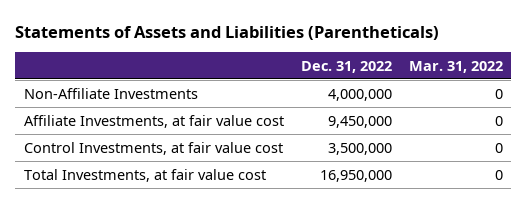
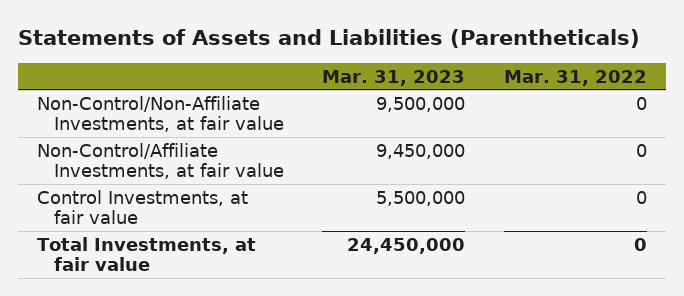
[300,60,392,73] Dec. 31, 2022 -> none
none -> [322,69,466,86] Mar. 31, 2023
[23,87,198,99] Non-Affiliate Investments -> [37,95,284,133] Non-Control/Non-Affiliate Investments, at fair value
[23,114,284,128] Affiliate Investments, at fair value cost -> [37,142,284,180] Non-Control/Affiliate Investments, at fair value
[23,141,283,155] Control Investments, at fair value cost -> [37,189,249,225] Control Investments, at fair value
[23,168,266,182] Total Investments, at fair value cost -> [37,236,257,272] Total Investments, at fair value

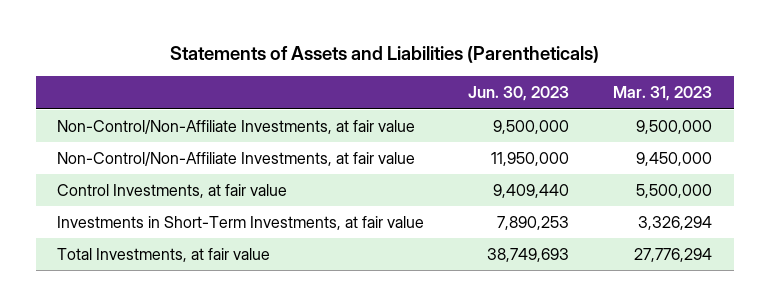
[503,69,647,86] Mar. 31, 2022 -> none
none -> [468,86,570,102] Jun. 30, 2023
[37,142,284,180] Non-Control/Affiliate Investments, at fair value -> [57,151,416,166] Non-Control/Non-Affiliate Investments, at fair value
none -> [57,215,425,230] Investments in Short-Term Investments, at fair value
[347,237,466,254] 24,450,000 -> [633,247,712,262] 27,776,294

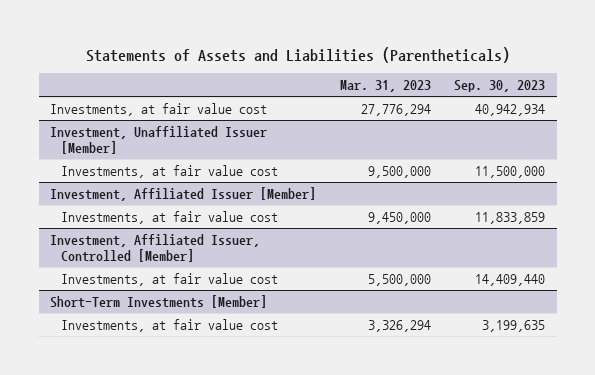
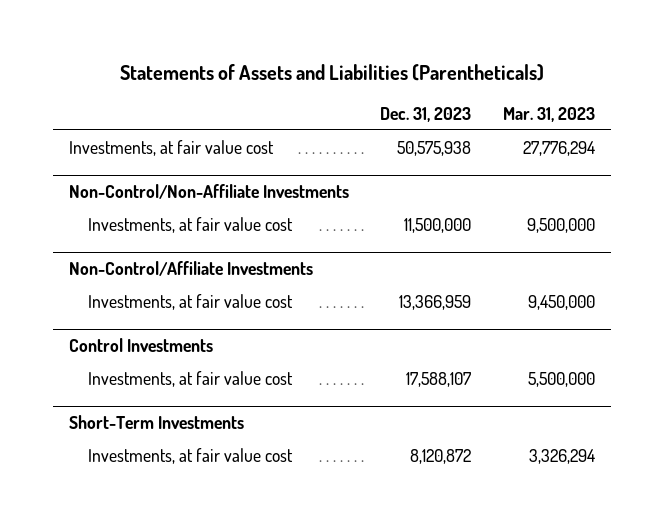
[454,79,546,92] Sep. 30, 2023 -> none
none -> [380,106,472,122] Dec. 31, 2023
[50,125,268,155] Investment, Unaffiliated Issuer [Member] -> [68,183,349,199] Non-Control/Non-Affiliate Investments
[50,186,317,201] Investment, Affiliated Issuer [Member] -> [68,260,313,276] Non-Control/Affiliate Investments
[50,233,261,263] Investment, Affiliated Issuer, Controlled [Member] -> [68,337,213,352] Control Investments
[50,294,268,308] Short-Term Investments [Member] -> [68,414,244,429] Short-Term Investments

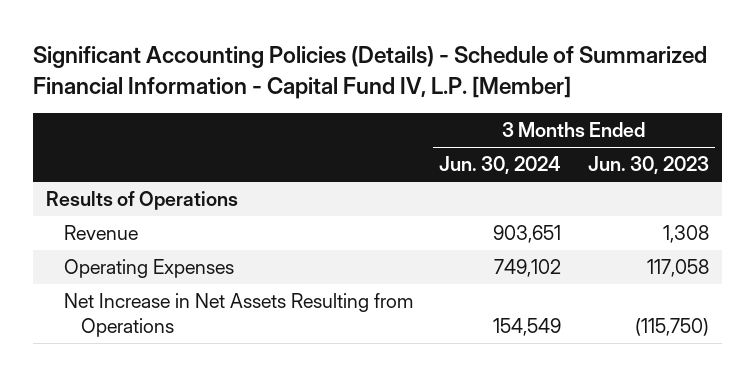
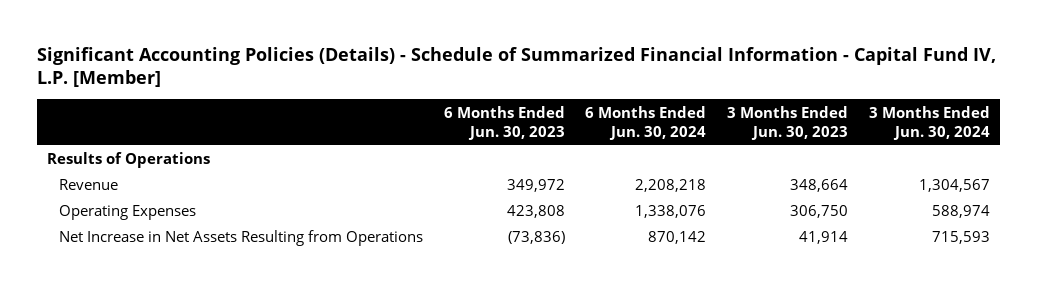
none -> [443,105,565,141] 6 Months Ended Jun. 30, 2023
none -> [585,105,707,141] 6 Months Ended Jun. 30, 2024
[493,225,562,244] 903,651 -> [918,179,990,193] 1,304,567
[662,225,709,244] 1,308 -> [789,179,848,193] 348,664
[494,259,562,278] 749,102 -> [931,205,990,219] 588,974
[646,259,709,278] 117,058 -> [789,205,848,219] 306,750
[493,317,562,336] 154,549 -> [931,231,990,245] 715,593
[634,317,709,336] (115,750) -> [798,231,848,245] 41,914

